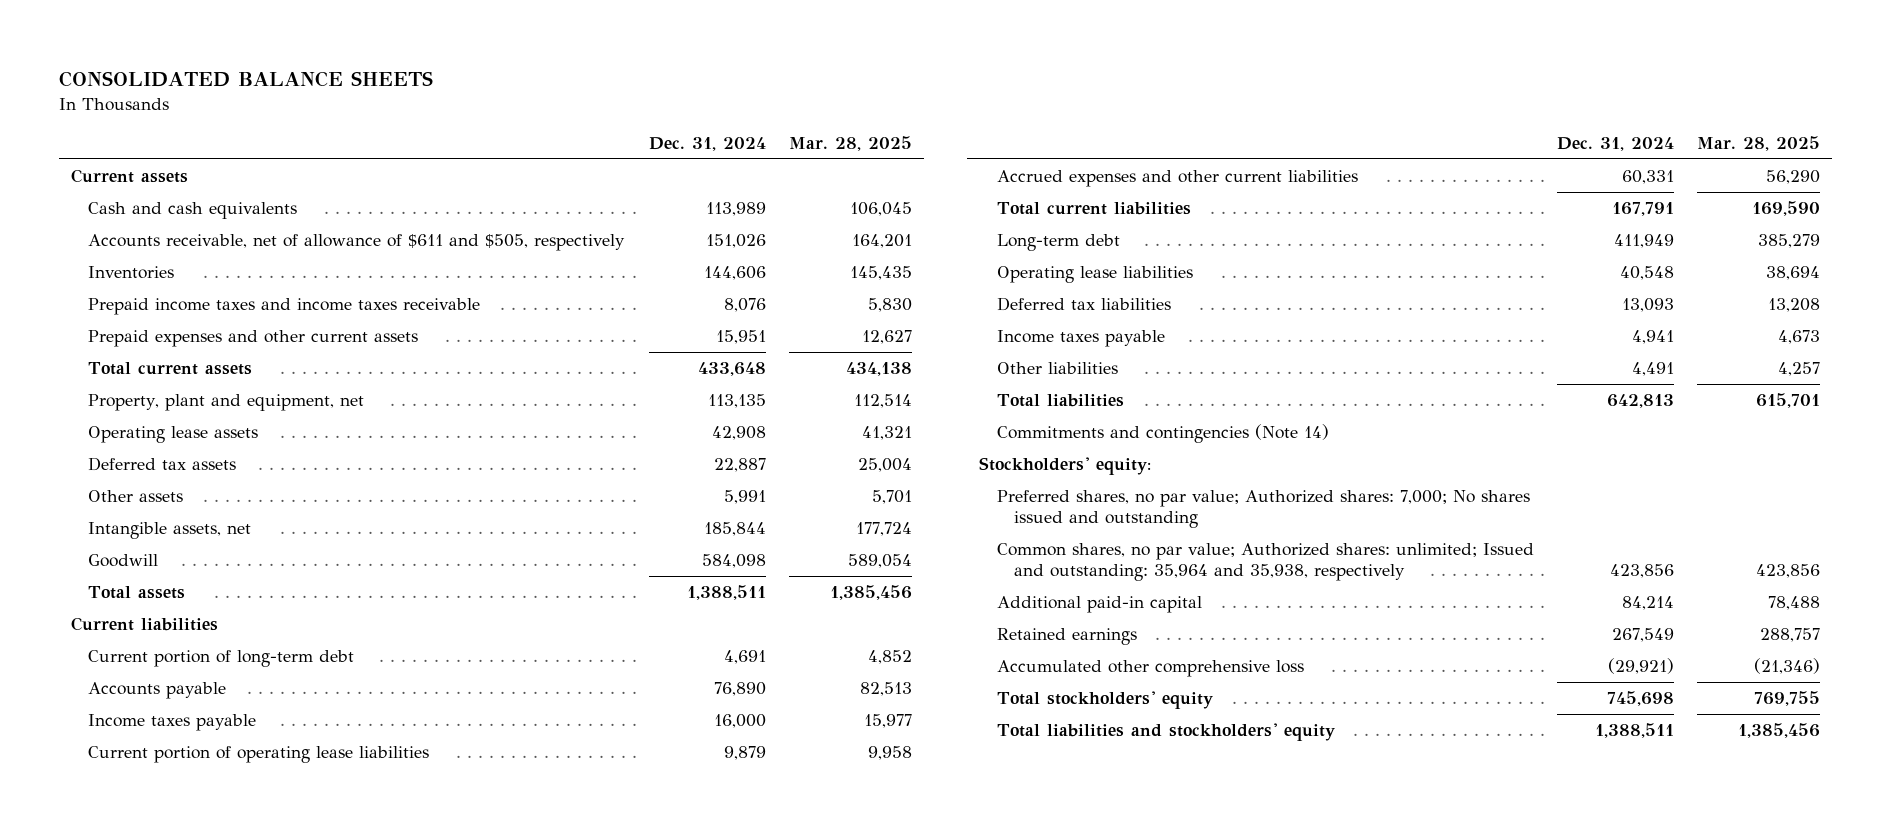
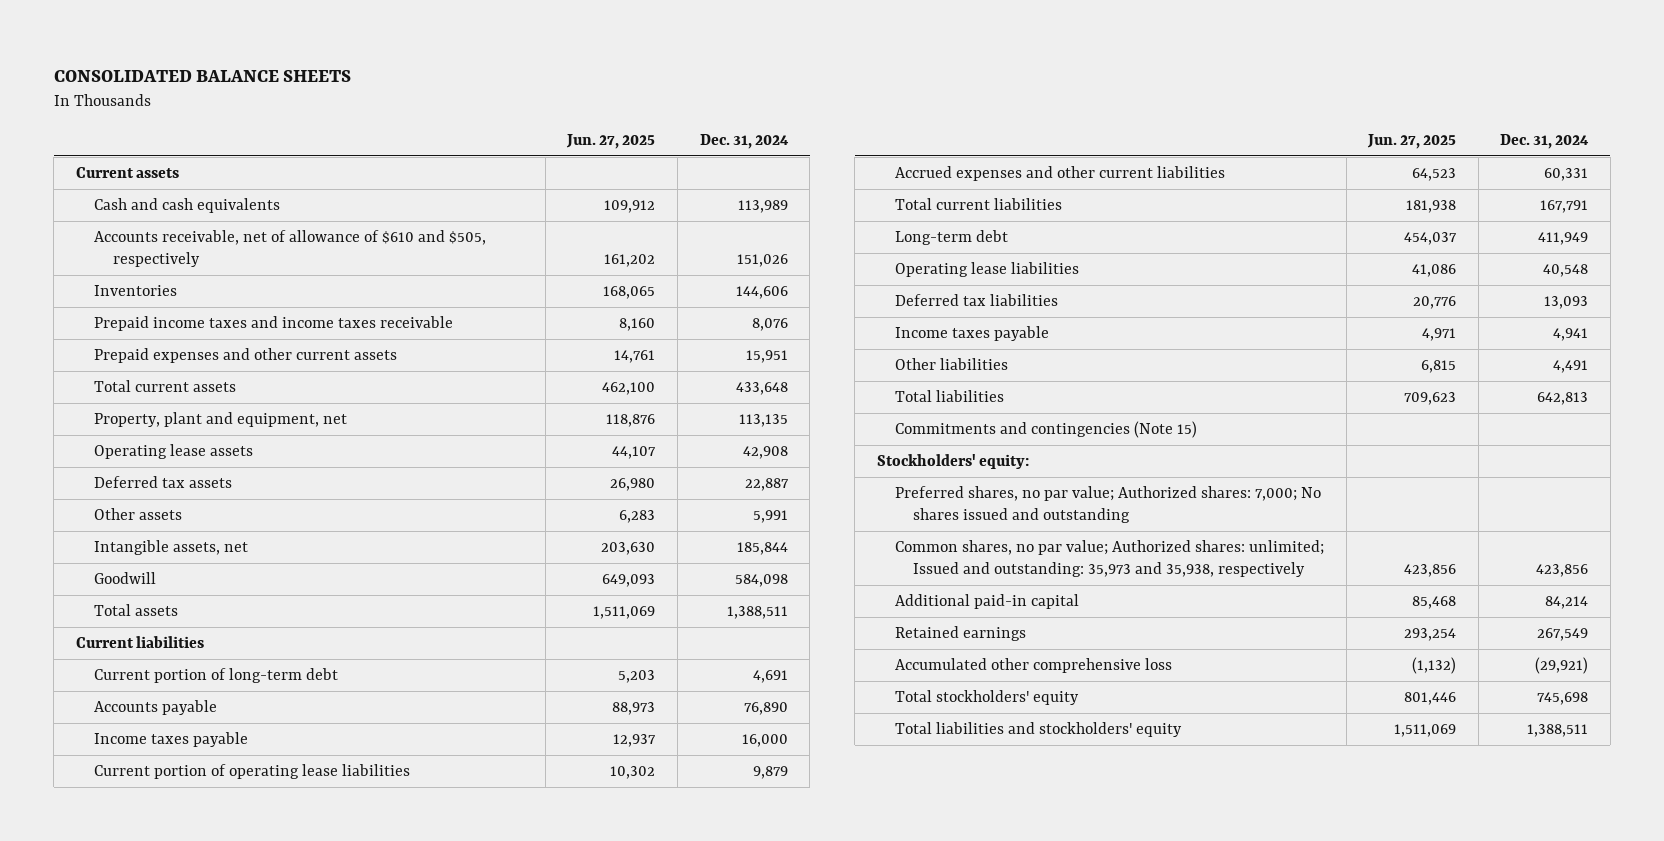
[789,135,913,151] Mar. 28, 2025 -> none
none -> [566,134,656,150] Jun. 27, 2025
[88,233,626,251] Accounts receivable, net of allowance of $611 and $505, respectively -> [94,229,487,268] Accounts receivable, net of allowance of $610 and $505, respectively
[996,423,1329,443] Commitments and contingencies (Note 14) -> [895,420,1198,438] Commitments and contingencies (Note 15)
[996,542,1534,581] Common shares, no par value; Authorized shares: unlimited; Issued and outstanding: 35,964 and 35,938, respectively -> [895,539,1325,578] Common shares, no par value; Authorized shares: unlimited; Issued and outstanding: 35,973 and 35,938, respectively

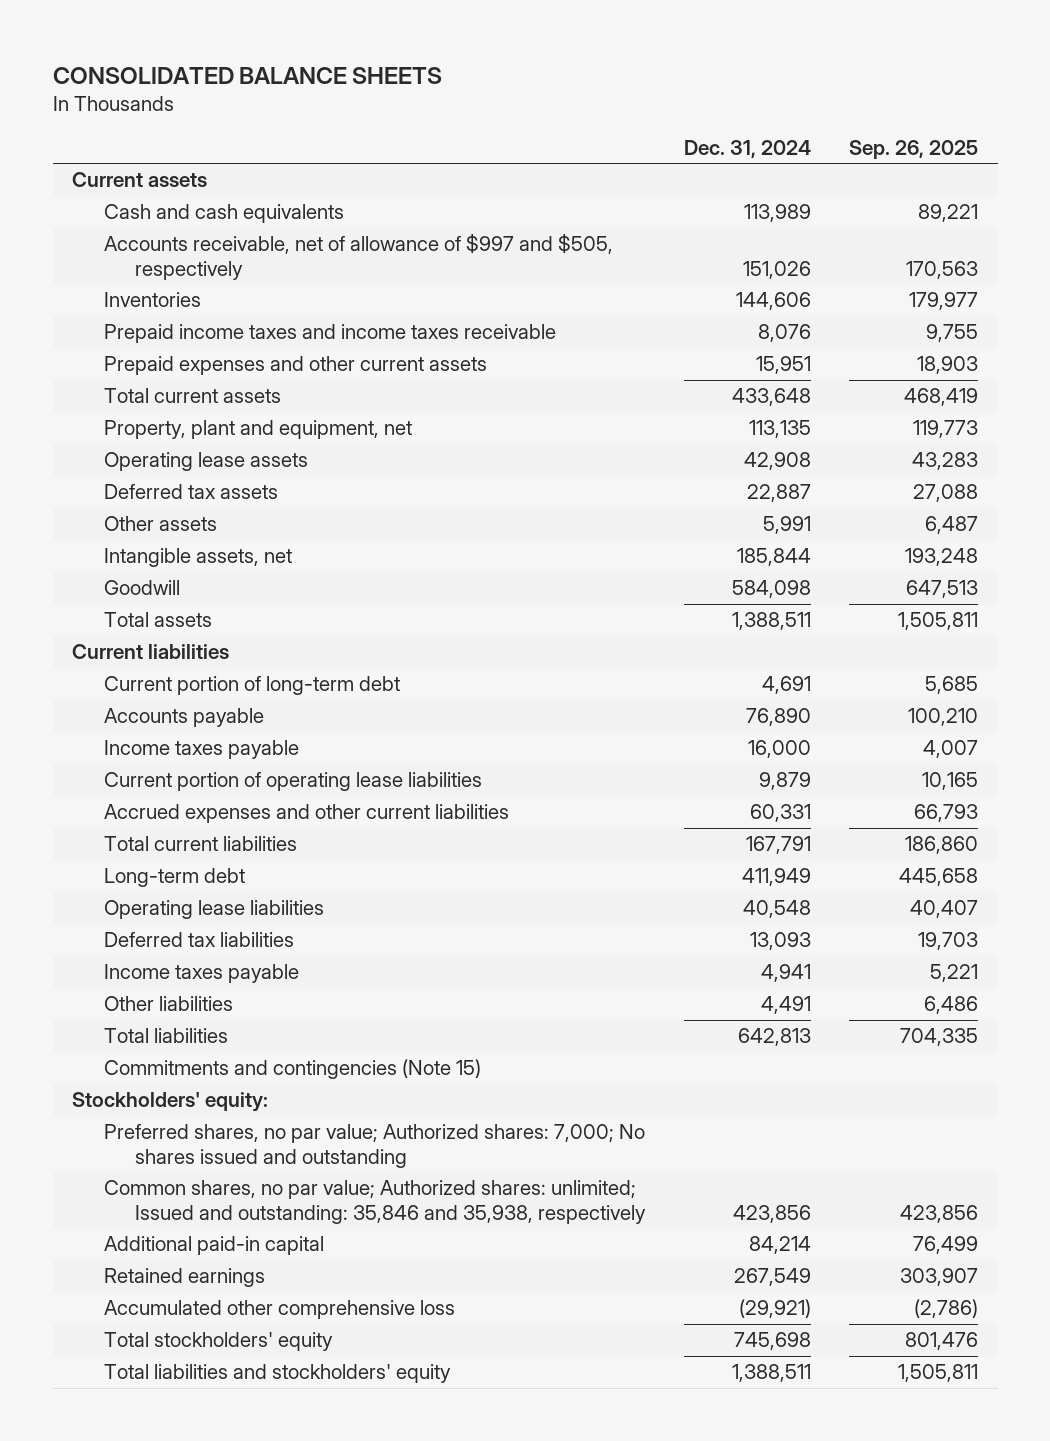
[566,134,656,150] Jun. 27, 2025 -> none
none -> [849,139,979,159] Sep. 26, 2025
[94,229,487,268] Accounts receivable, net of allowance of $610 and $505, respectively -> [103,233,613,280] Accounts receivable, net of allowance of $997 and $505, respectively
[895,539,1325,578] Common shares, no par value; Authorized shares: unlimited; Issued and outstanding: 35,973 and 35,938, respectively -> [103,1180,647,1224] Common shares, no par value; Authorized shares: unlimited; Issued and outstanding: 35,846 and 35,938, respectively

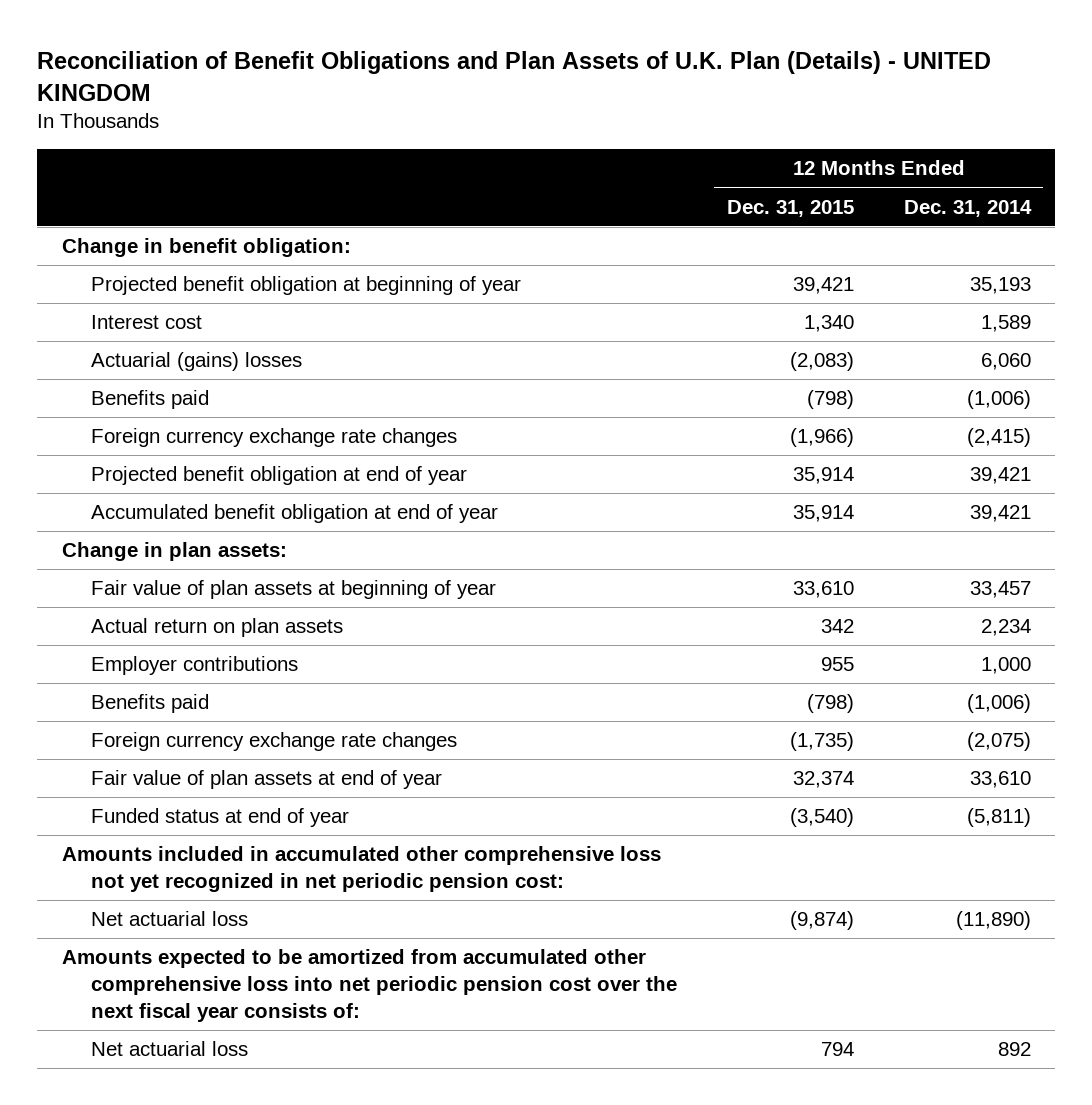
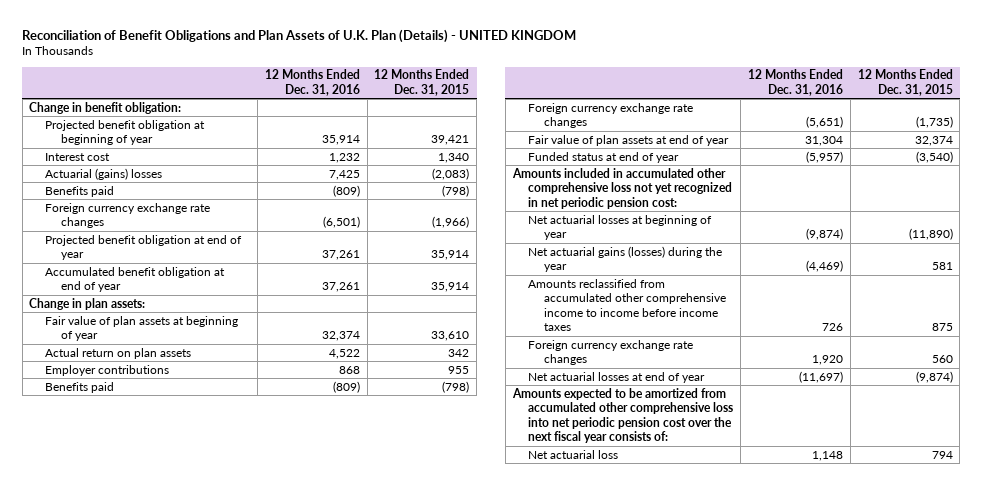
[903,199,1032,217] Dec. 31, 2014 -> none
none -> [264,69,360,96] 12 Months Ended Dec. 31, 2016
none -> [528,214,713,241] Net actuarial losses at beginning of year
none -> [528,245,723,273] Net actuarial gains (losses) during the year
none -> [528,278,727,332] Amounts reclassified from accumulated other comprehensive income to income before income taxes
none -> [528,339,694,366] Foreign currency exchange rate changes
[91,911,249,927] Net actuarial loss -> [528,371,706,383] Net actuarial losses at end of year

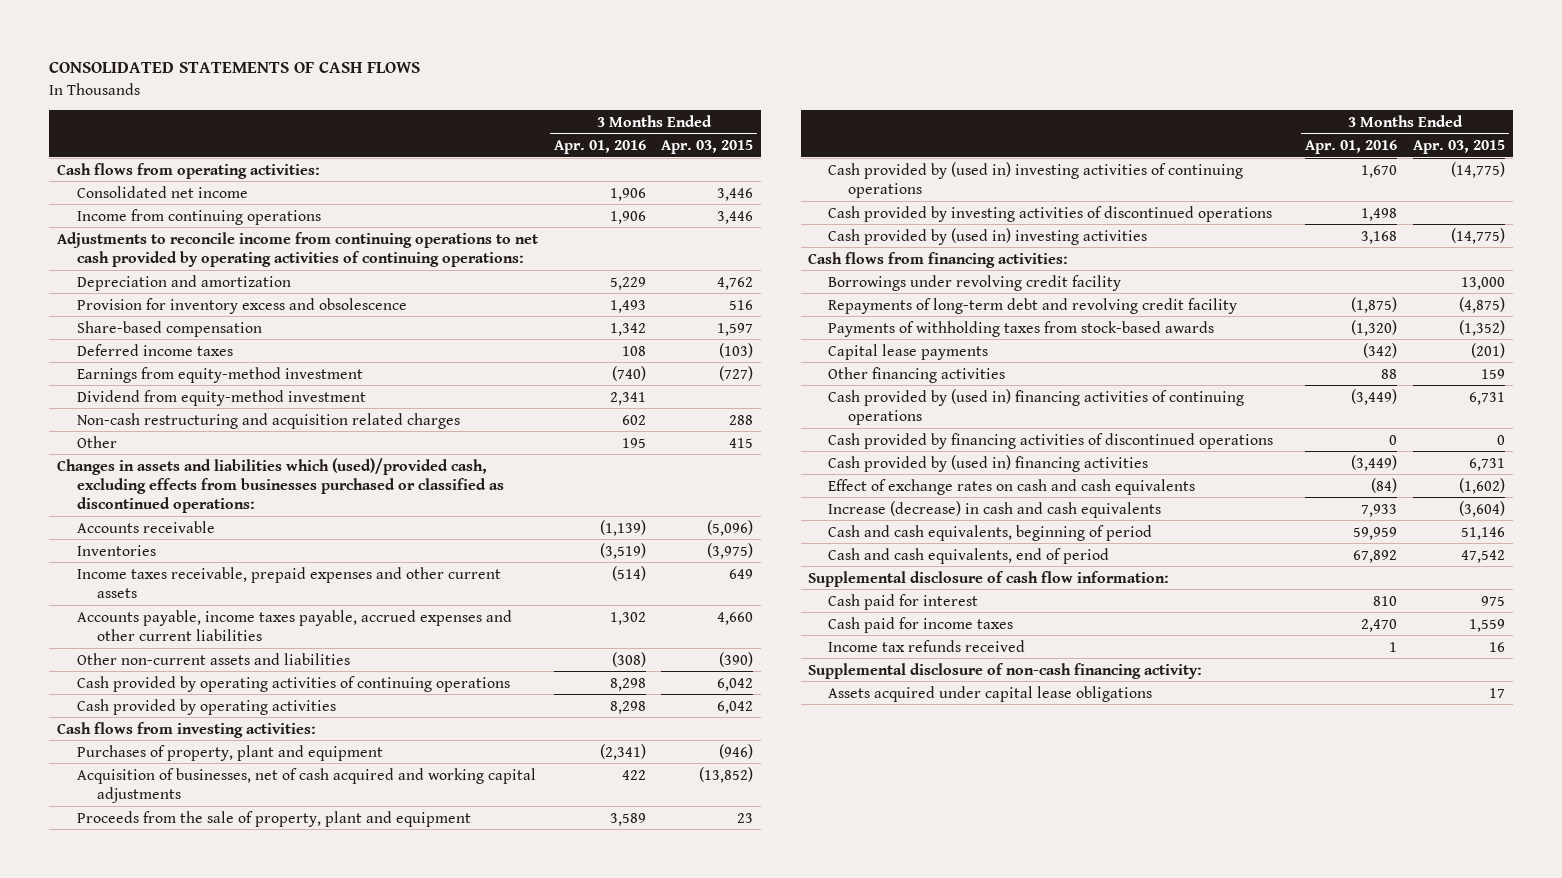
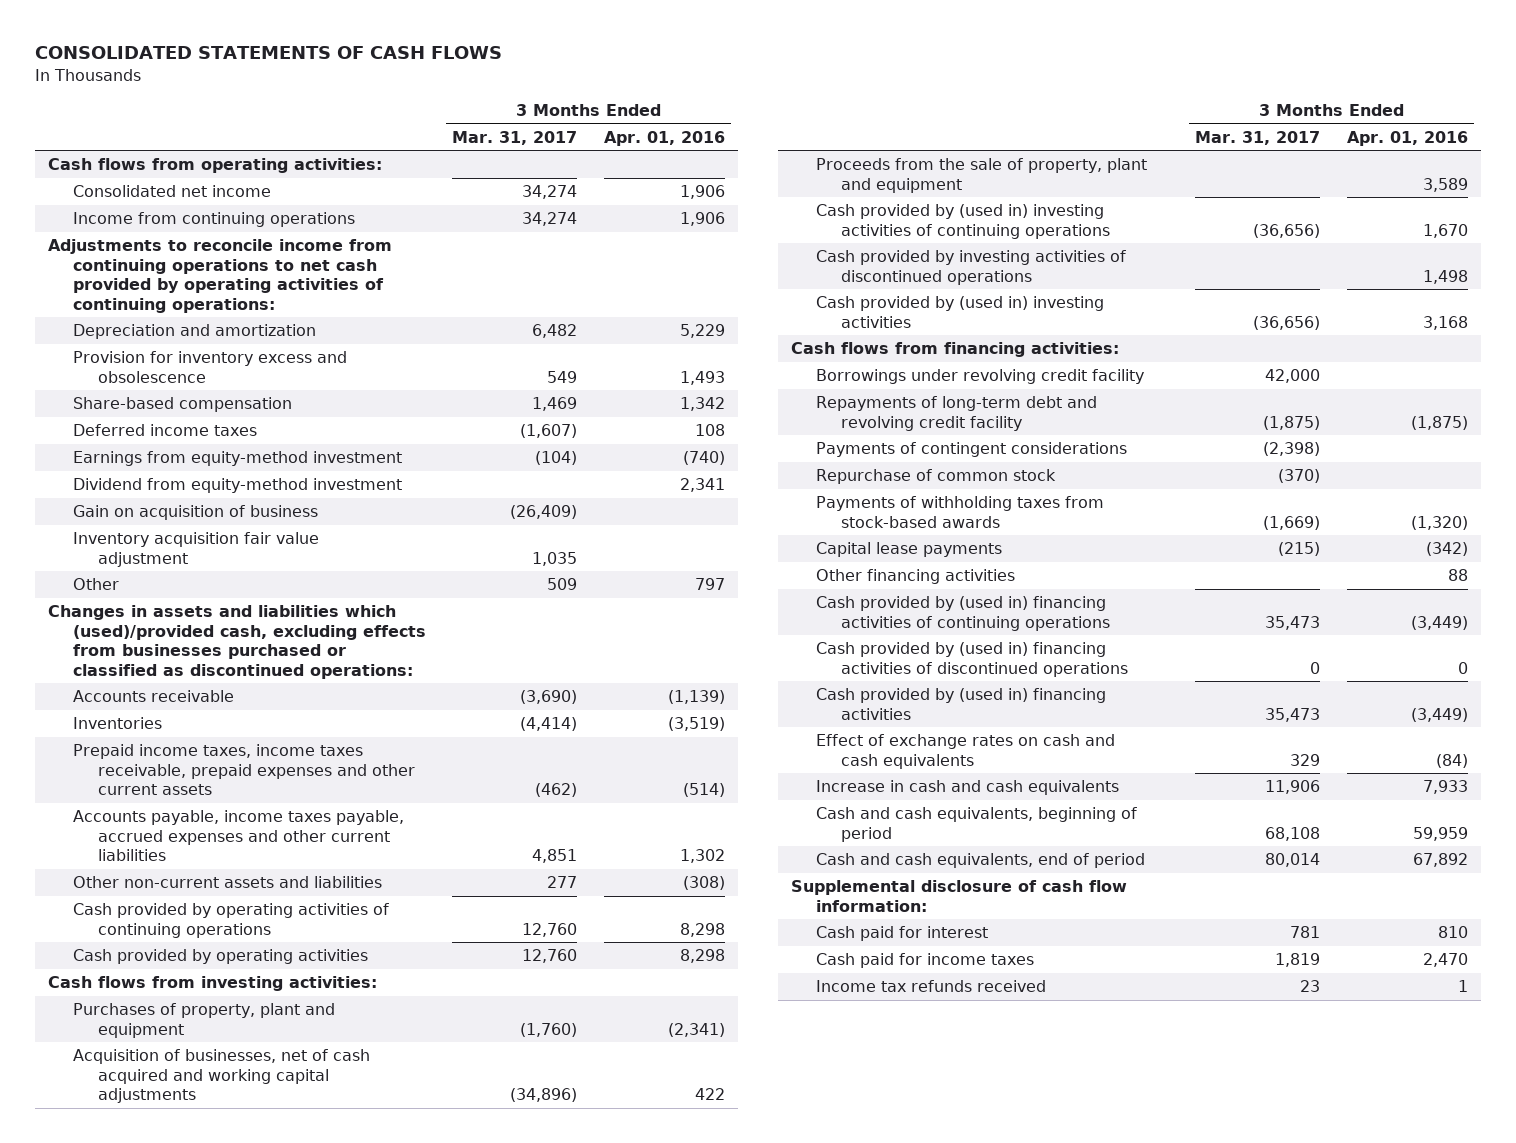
[661,140,754,155] Apr. 03, 2015 -> none
none -> [452,130,578,145] Mar. 31, 2017
[76,412,460,429] Non-cash restructuring and acquisition related charges -> none
none -> [72,505,318,521] Gain on acquisition of business
none -> [72,532,319,567] Inventory acquisition fair value adjustment
[621,437,646,448] 195 -> [694,578,725,591] 797
[76,566,501,598] Income taxes receivable, prepaid expenses and other current assets -> [72,744,416,796] Prepaid income taxes, income taxes receivable, prepaid expenses and other current assets
none -> [815,442,1127,458] Payments of contingent considerations
none -> [815,469,1056,485] Repurchase of common stock
[828,432,1274,449] Cash provided by financing activities of discontinued operations -> [815,642,1129,677] Cash provided by (used in) financing activities of discontinued operations
[828,500,1162,518] Increase (decrease) in cash and cash equivalents -> [815,780,1119,796] Increase in cash and cash equivalents
[808,662,1203,679] Supplemental disclosure of non-cash financing activity: -> none
[828,685,1153,702] Assets acquired under capital lease obligations -> none

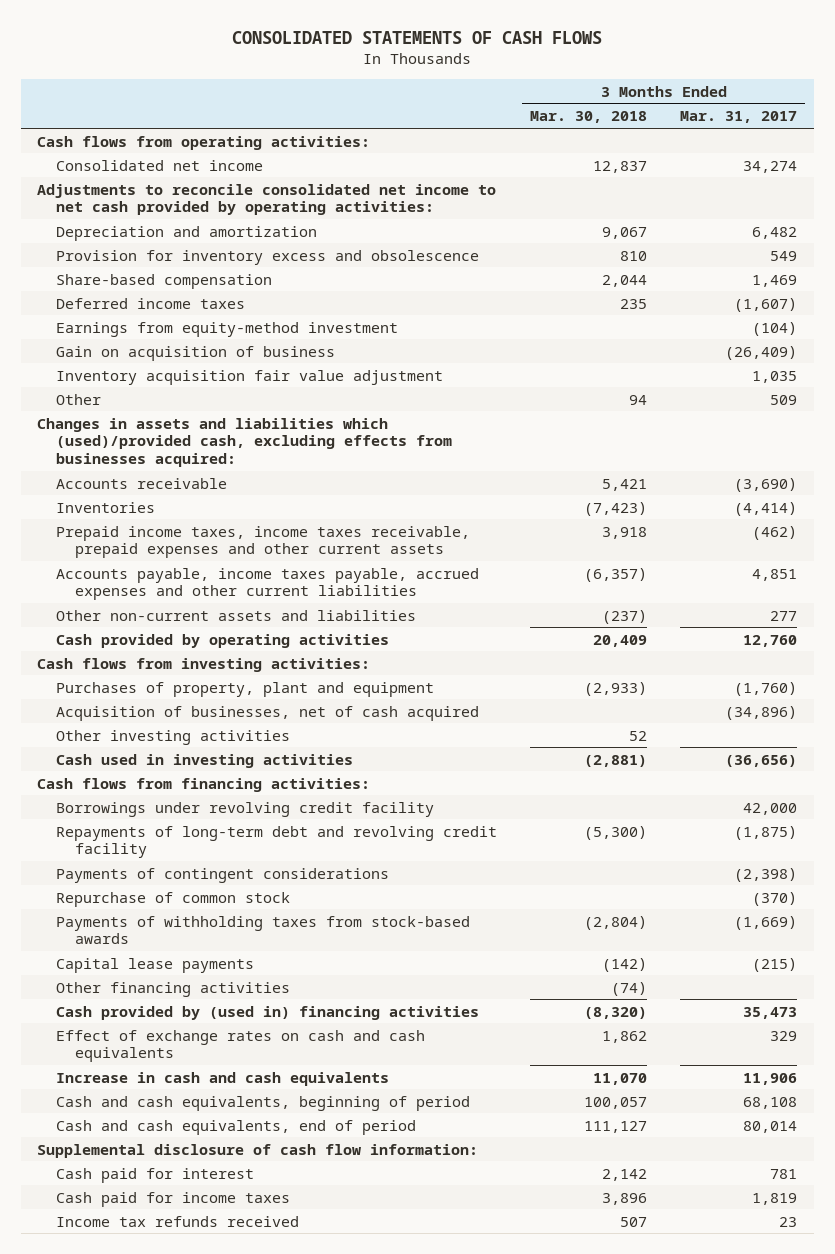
[603,130,725,146] Apr. 01, 2016 -> none
none -> [530,111,648,124] Mar. 30, 2018
[72,212,355,228] Income from continuing operations -> none
[47,239,392,313] Adjustments to reconcile income from continuing operations to net cash provided by operating activities of continuing operations: -> [37,183,497,216] Adjustments to reconcile consolidated net income to net cash provided by operating activities:
[72,478,402,494] Dividend from equity-method investment -> none
[47,605,426,679] Changes in assets and liabilities which (used)/provided cash, excluding effects from businesses purchased or classified as discontinued operations: -> [37,417,453,468] Changes in assets and liabilities which (used)/provided cash, excluding effects from businesses acquired:
[72,903,389,938] Cash provided by operating activities of continuing operations -> none
[815,158,1147,193] Proceeds from the sale of property, plant and equipment -> none
[815,204,1111,239] Cash provided by (used in) investing activities of continuing operations -> none
[815,250,1126,285] Cash provided by investing activities of discontinued operations -> none
[72,1049,370,1104] Acquisition of businesses, net of cash acquired and working capital adjustments -> [56,705,480,721] Acquisition of businesses, net of cash acquired
none -> [56,729,291,745] Other investing activities
[815,296,1104,328] Cash provided by (used in) investing activities -> [56,753,354,768] Cash used in investing activities
[815,596,1111,631] Cash provided by (used in) financing activities of continuing operations -> none
[815,642,1129,677] Cash provided by (used in) financing activities of discontinued operations -> none

